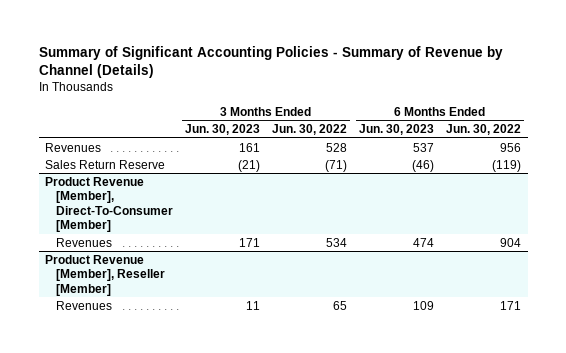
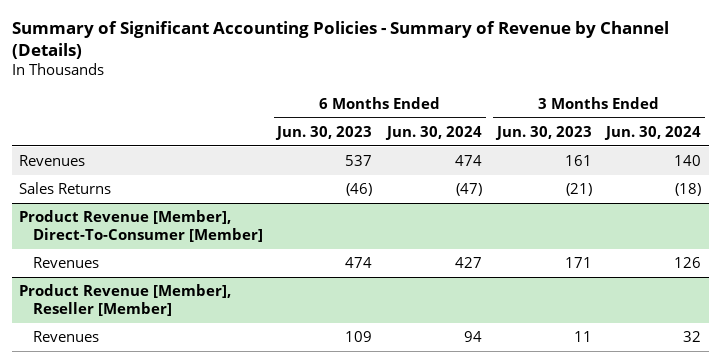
[272,123,348,135] Jun. 30, 2022 -> none
[446,123,522,135] Jun. 30, 2022 -> none
none -> [384,125,482,140] Jun. 30, 2024
none -> [604,125,702,140] Jun. 30, 2024
[44,159,165,169] Sales Return Reserve -> [19,182,112,195] Sales Returns

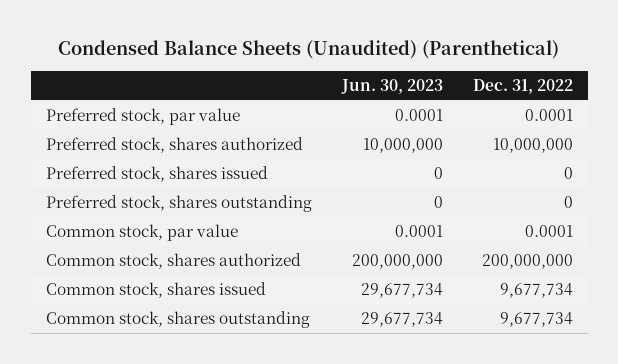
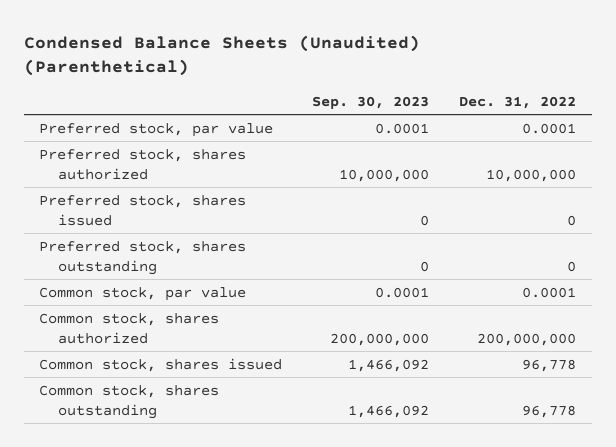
[340,78,443,94] Jun. 30, 2023 -> none
none -> [312,95,430,109] Sep. 30, 2023
[499,283,573,299] 9,677,734 -> [522,358,577,372] 96,778
[499,312,573,328] 9,677,734 -> [522,404,577,418] 96,778

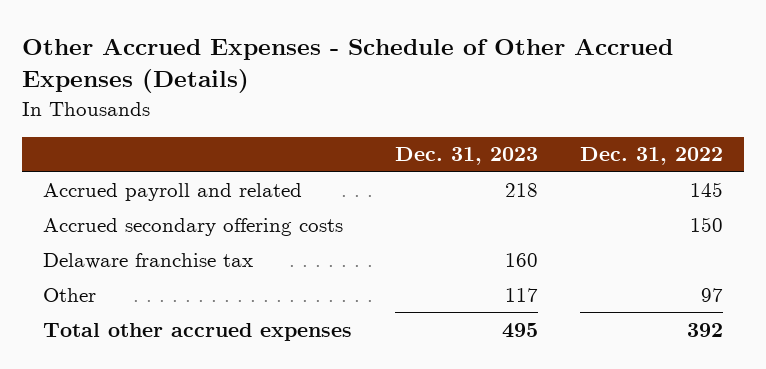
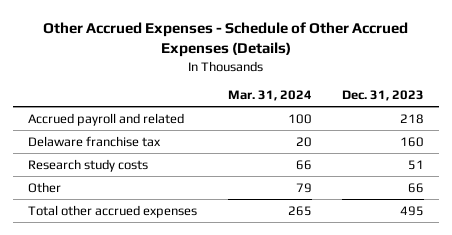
[580,147,724,166] Dec. 31, 2022 -> none
none -> [227,90,312,102] Mar. 31, 2024
[43,217,344,236] Accrued secondary offering costs -> none
none -> [28,158,149,172] Research study costs
[504,287,538,302] 117 -> [407,182,424,193] 66

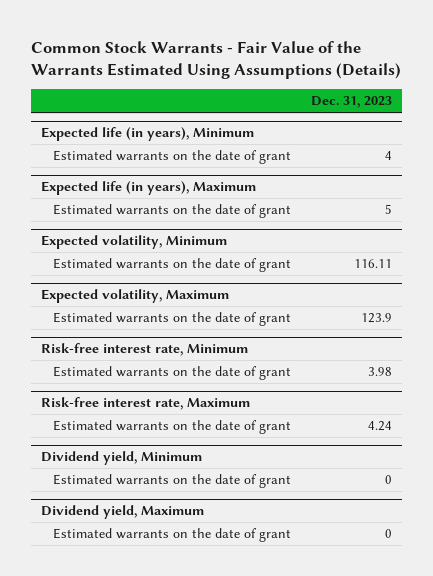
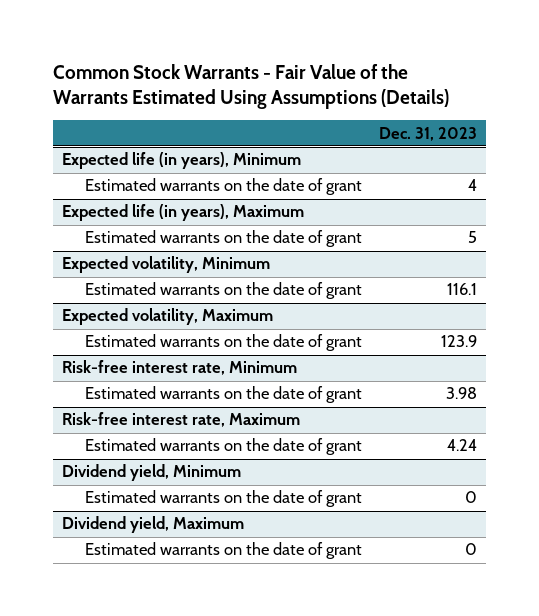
[353,258,392,268] 116.11 -> [447,283,478,296] 116.1

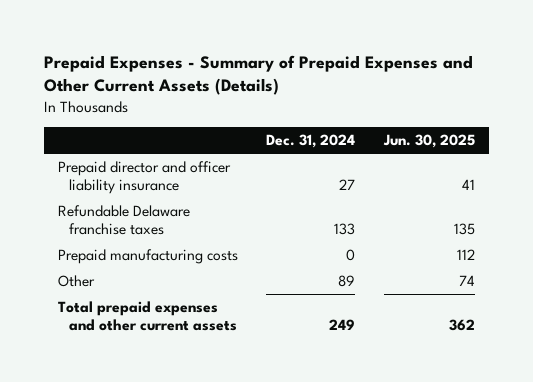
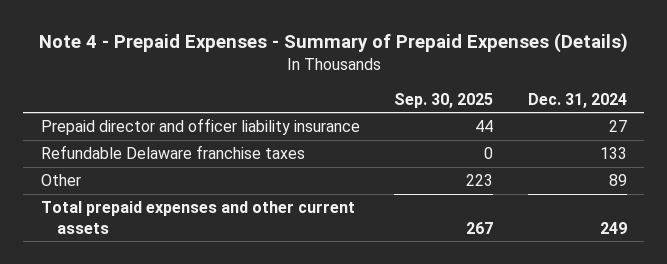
[43,54,473,96] Prepaid Expenses - Summary of Prepaid Expenses and Other Current Assets (Details) -> [38,33,628,54] Note 4 - Prepaid Expenses - Summary of Prepaid Expenses (Details)
[382,134,475,149] Jun. 30, 2025 -> none
none -> [394,92,494,108] Sep. 30, 2025
[58,249,239,265] Prepaid manufacturing costs -> none

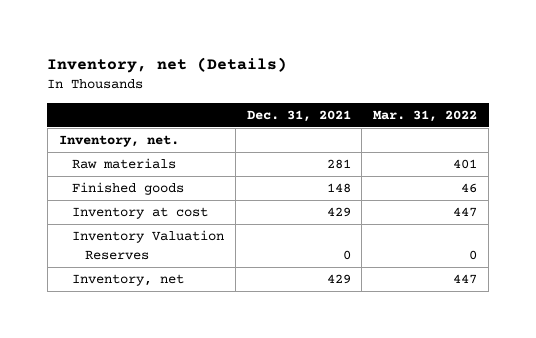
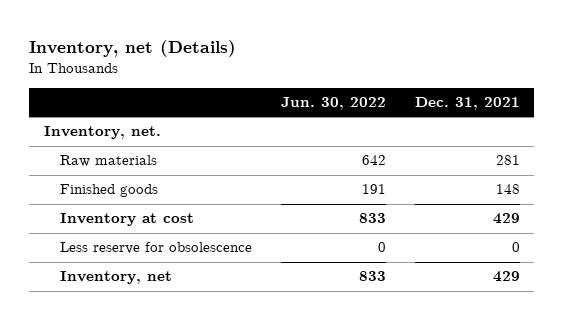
[373,109,478,122] Mar. 31, 2022 -> none
none -> [281,97,387,111] Jun. 30, 2022
[71,230,224,260] Inventory Valuation Reserves -> [60,242,253,255] Less reserve for obsolescence

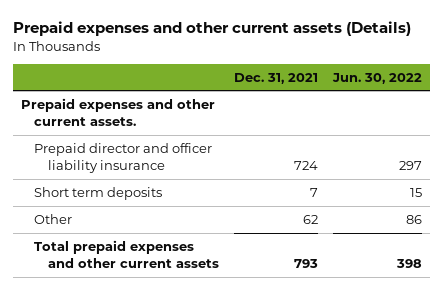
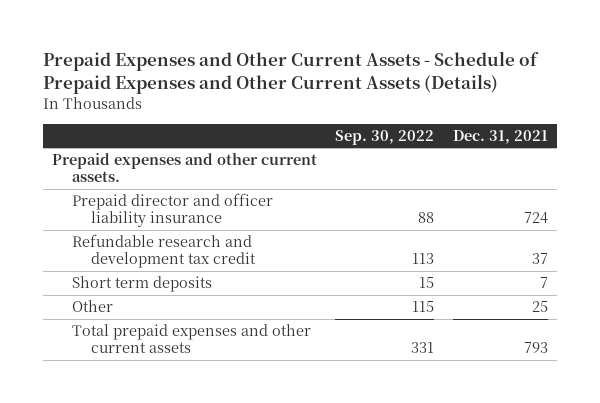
[13,21,412,37] Prepaid expenses and other current assets (Details) -> [43,51,540,94] Prepaid Expenses and Other Current Assets - Schedule of Prepaid Expenses and Other Current Assets (Details)
[332,72,423,84] Jun. 30, 2022 -> none
none -> [335,129,435,145] Sep. 30, 2022
none -> [71,234,257,269] Refundable research and development tax credit
[303,214,319,224] 62 -> [531,301,548,313] 25

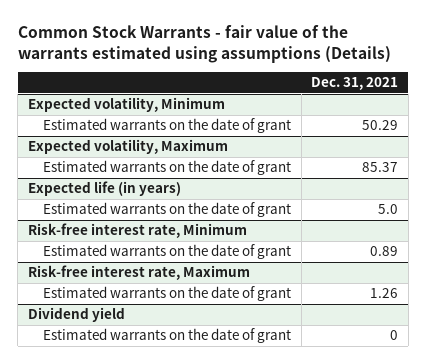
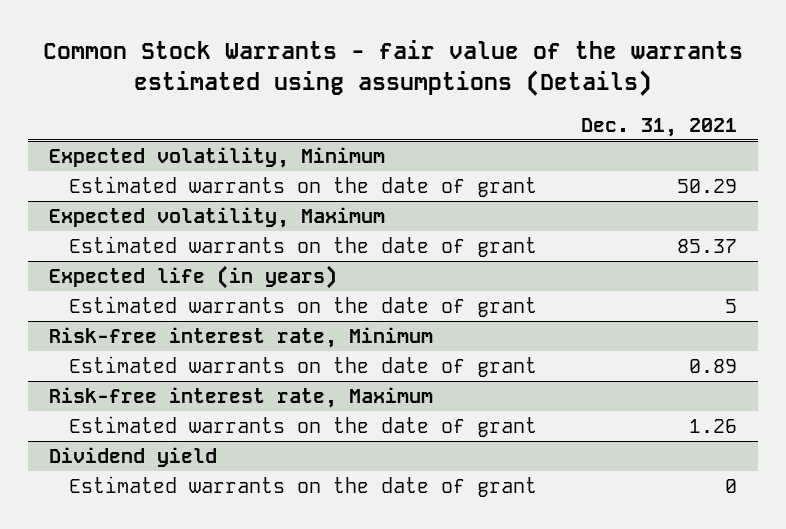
[378,204,399,215] 5.0 -> [724,298,737,313] 5

